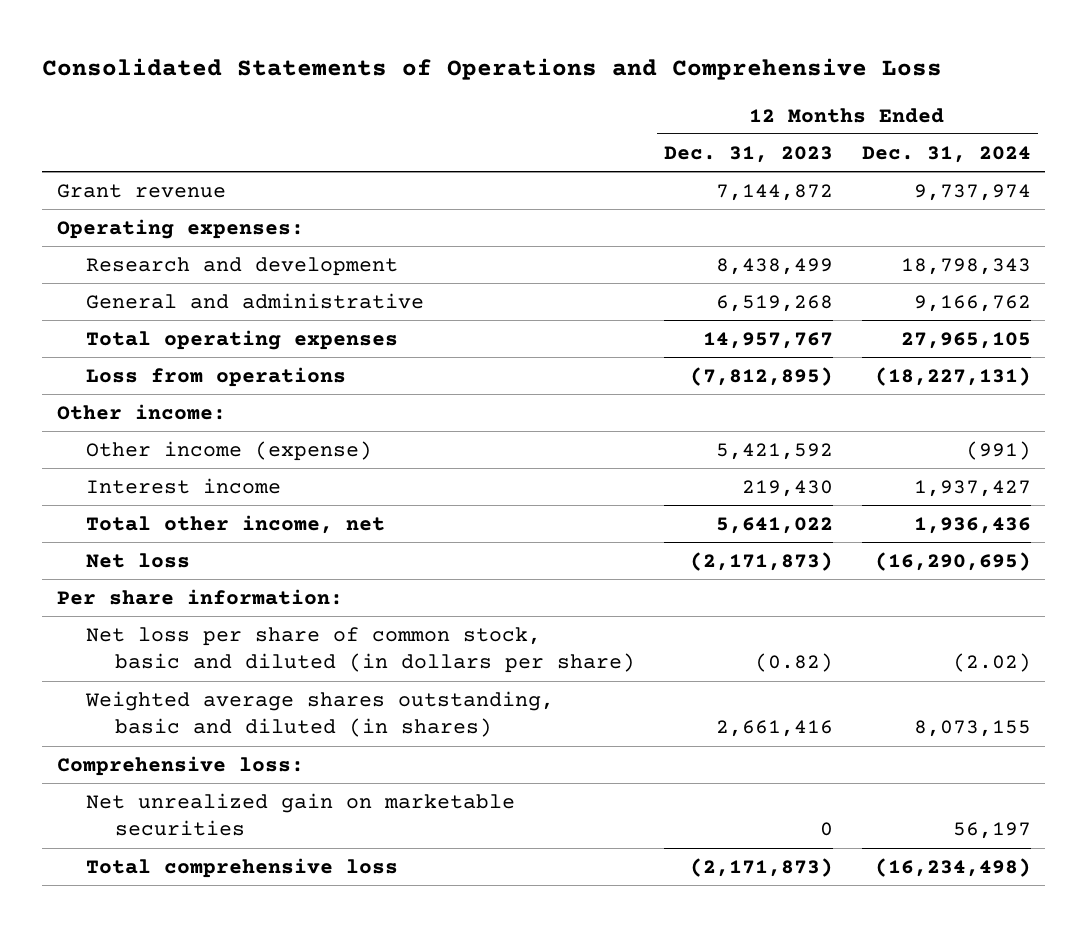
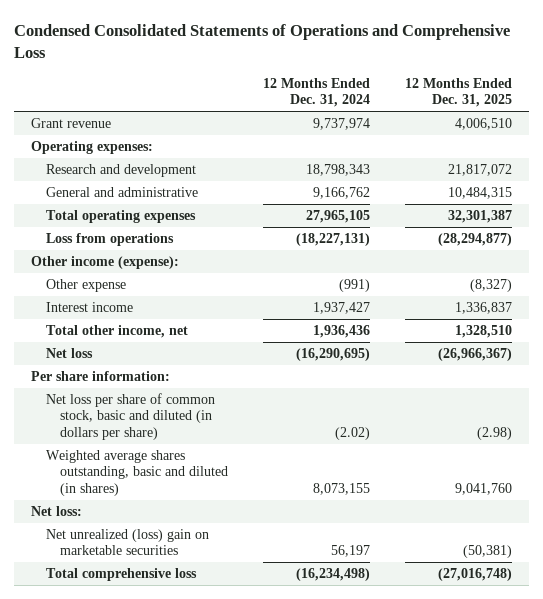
[42,58,943,81] Consolidated Statements of Operations and Comprehensive Loss -> [13,23,510,58] Condensed Consolidated Statements of Operations and Comprehensive Loss
[663,145,833,163] Dec. 31, 2023 -> none
none -> [404,77,512,108] 12 Months Ended Dec. 31, 2025
[56,403,226,420] Other income: -> [31,255,180,269] Other income (expense):
[85,440,372,461] Other income (expense) -> [45,278,126,292] Other expense
[56,755,304,776] Comprehensive loss: -> [31,505,83,516] Net loss:
[85,792,515,837] Net unrealized gain on marketable securities -> [45,528,209,556] Net unrealized (loss) gain on marketable securities

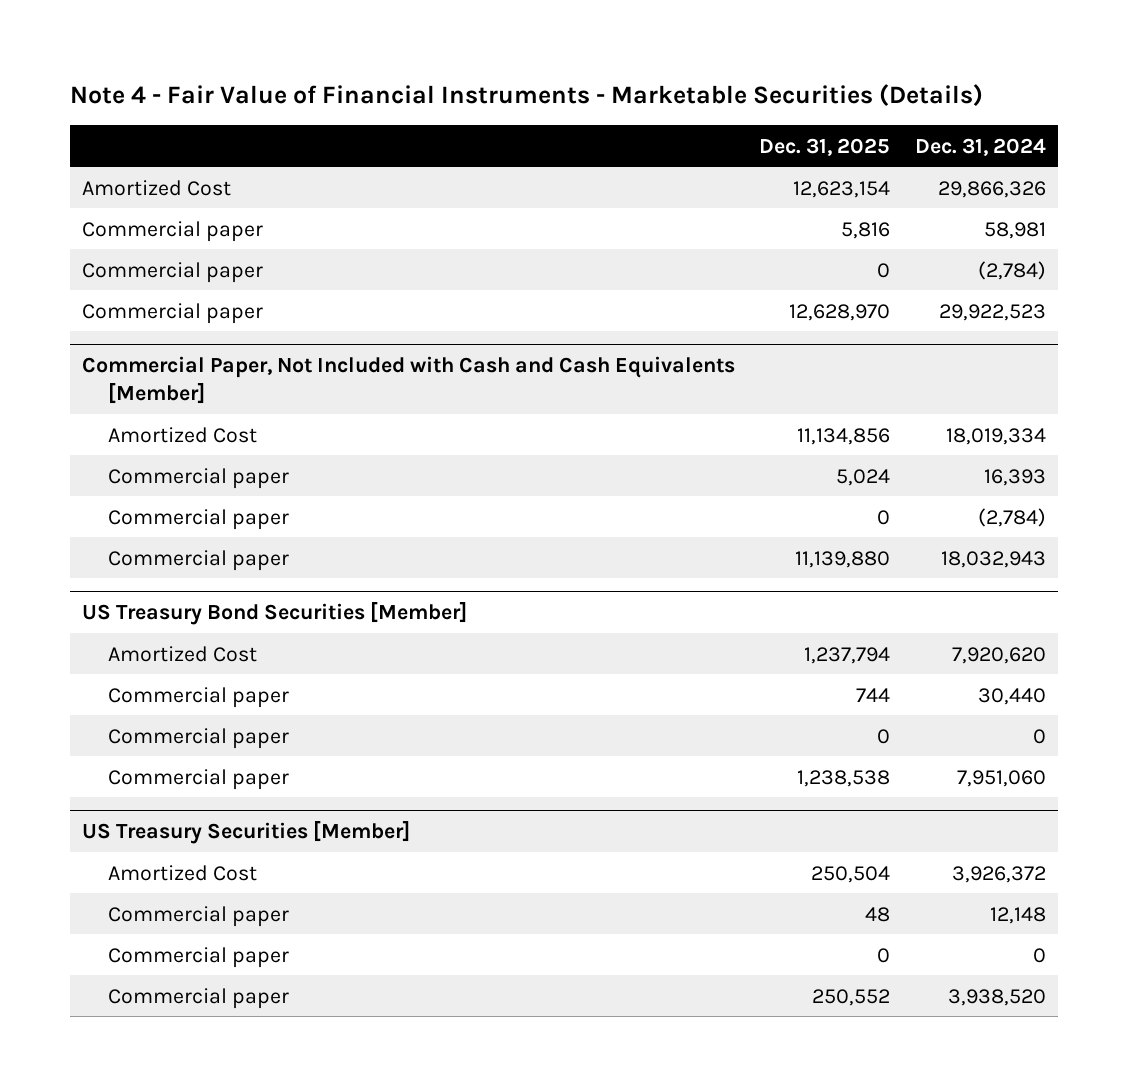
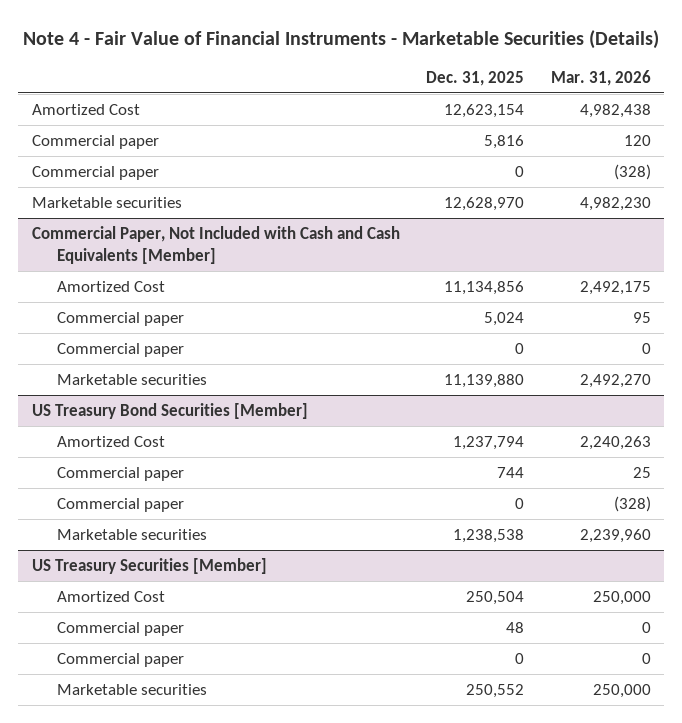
[914,137,1046,156] Dec. 31, 2024 -> none
none -> [550,70,651,87] Mar. 31, 2026
[82,302,264,324] Commercial paper -> [31,197,182,209] Marketable securities
[107,549,289,571] Commercial paper -> [57,374,208,386] Marketable securities
[107,768,289,790] Commercial paper -> [57,529,208,541] Marketable securities
[107,987,289,1009] Commercial paper -> [57,684,208,696] Marketable securities

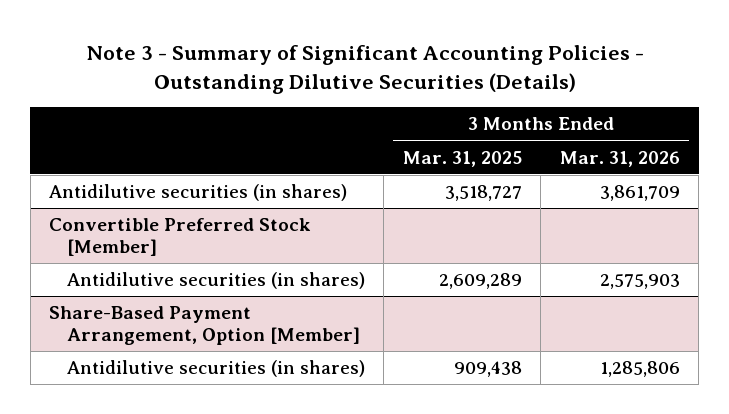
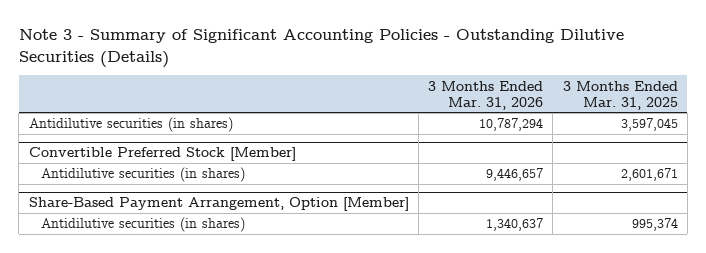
[444,185,522,202] 3,518,727 -> [620,118,678,132] 3,597,045
[599,185,680,202] 3,861,709 -> [479,118,544,132] 10,787,294
[438,273,522,290] 2,609,289 -> [620,168,678,182] 2,601,671
[599,274,680,290] 2,575,903 -> [486,168,544,182] 9,446,657
[453,361,522,378] 909,438 -> [631,218,678,232] 995,374
[599,361,680,378] 1,285,806 -> [486,218,544,232] 1,340,637

